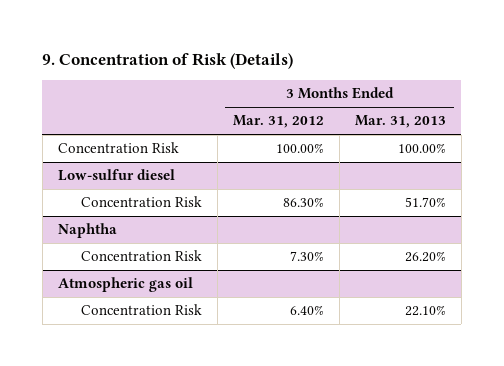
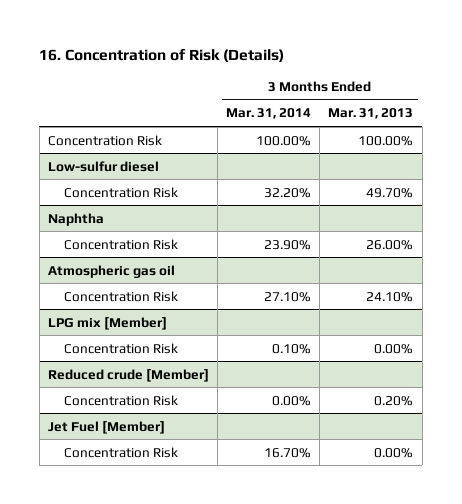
[42,52,294,69] 9. Concentration of Risk (Details) -> [39,49,285,63] 16. Concentration of Risk (Details)
[233,115,325,129] Mar. 31, 2012 -> none
none -> [226,108,312,120] Mar. 31, 2014
[404,197,446,208] 51.70% -> [366,187,414,198] 49.70%
[404,251,446,263] 26.20% -> [366,239,414,250] 26.00%
[404,305,446,317] 22.10% -> [366,291,414,302] 24.10%
none -> [48,316,168,330] LPG mix [Member]
none -> [64,342,179,354] Concentration Risk
none -> [48,368,210,382] Reduced crude [Member]
none -> [64,394,179,406] Concentration Risk
none -> [48,420,166,434] Jet Fuel [Member]
none -> [64,446,179,458] Concentration Risk

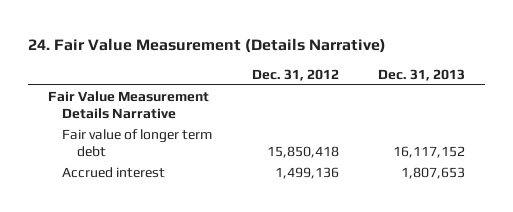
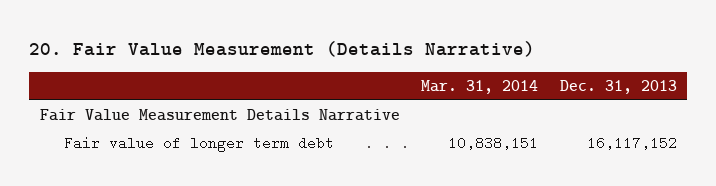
[28,37,387,53] 24. Fair Value Measurement (Details Narrative) -> [28,41,535,58] 20. Fair Value Measurement (Details Narrative)
[251,68,339,81] Dec. 31, 2012 -> none
none -> [421,80,539,95] Mar. 31, 2014
[62,167,166,179] Accrued interest -> none

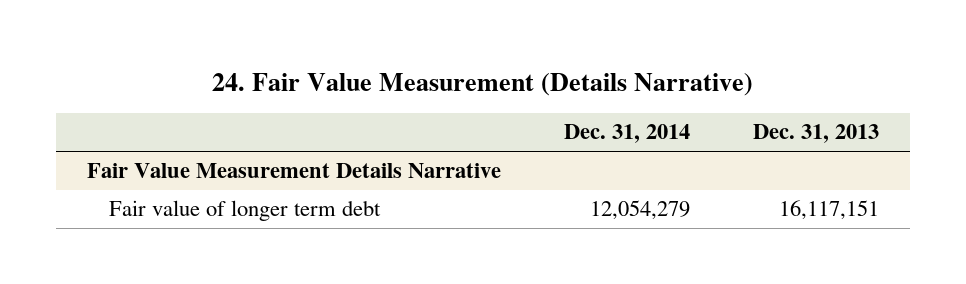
[28,41,535,58] 20. Fair Value Measurement (Details Narrative) -> [211,72,753,96] 24. Fair Value Measurement (Details Narrative)
[421,80,539,95] Mar. 31, 2014 -> none
none -> [563,124,690,144] Dec. 31, 2014
[586,135,677,150] 16,117,152 -> [778,200,879,221] 16,117,151

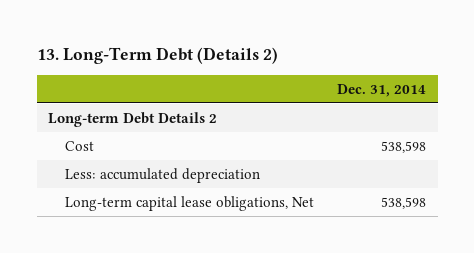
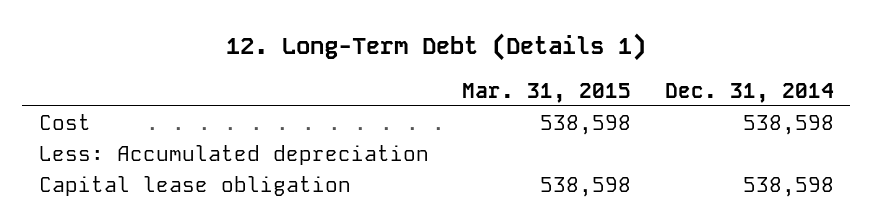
[36,46,278,64] 13. Long-Term Debt (Details 2) -> [226,33,647,62] 12. Long-Term Debt (Details 1)
none -> [462,82,632,103] Mar. 31, 2015
[48,111,218,127] Long-term Debt Details 2 -> none
[64,167,260,183] Less: accumulated depreciation -> [38,144,429,165] Less: Accumulated depreciation
[64,195,314,211] Long-term capital lease obligations, Net -> [38,175,351,196] Capital lease obligation

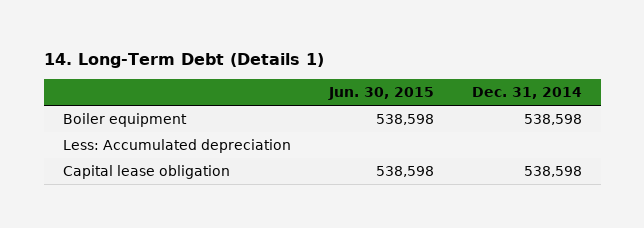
[226,33,647,62] 12. Long-Term Debt (Details 1) -> [43,52,324,68] 14. Long-Term Debt (Details 1)
[462,82,632,103] Mar. 31, 2015 -> none
none -> [327,86,434,100] Jun. 30, 2015
[38,113,91,130] Cost -> [62,113,187,128] Boiler equipment

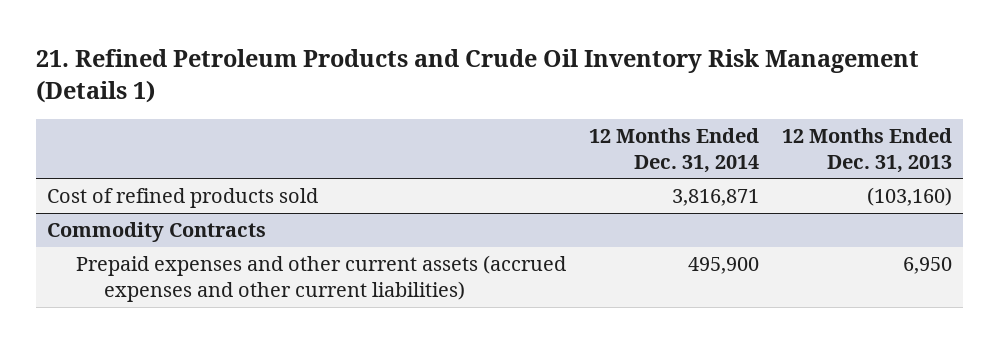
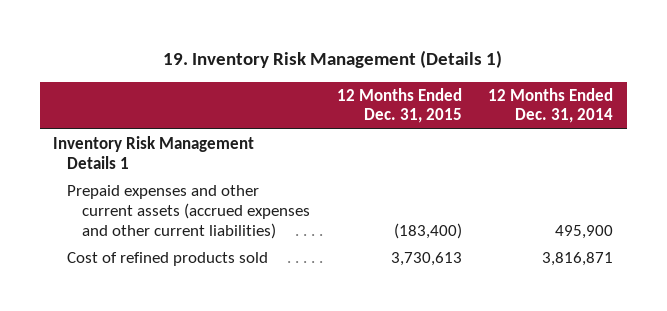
[35,49,919,103] 21. Refined Petroleum Products and Crude Oil Inventory Risk Management (Details 1) -> [163,50,503,69] 19. Inventory Risk Management (Details 1)
[781,127,952,173] 12 Months Ended Dec. 31, 2013 -> none
none -> [336,87,462,124] 12 Months Ended Dec. 31, 2015
[47,222,267,243] Commodity Contracts -> none
none -> [53,135,255,169] Inventory Risk Management Details 1
[47,188,319,209] Cost of refined products sold -> [67,251,269,266] Cost of refined products sold

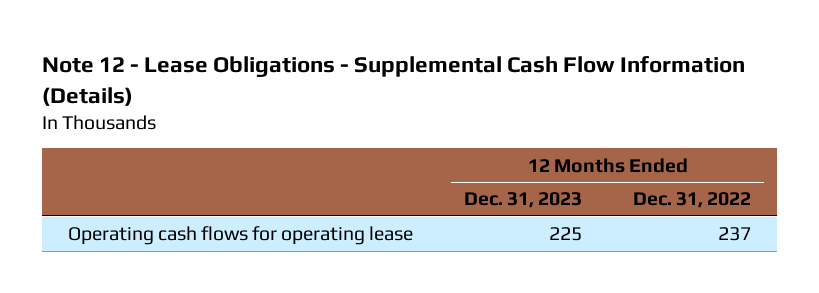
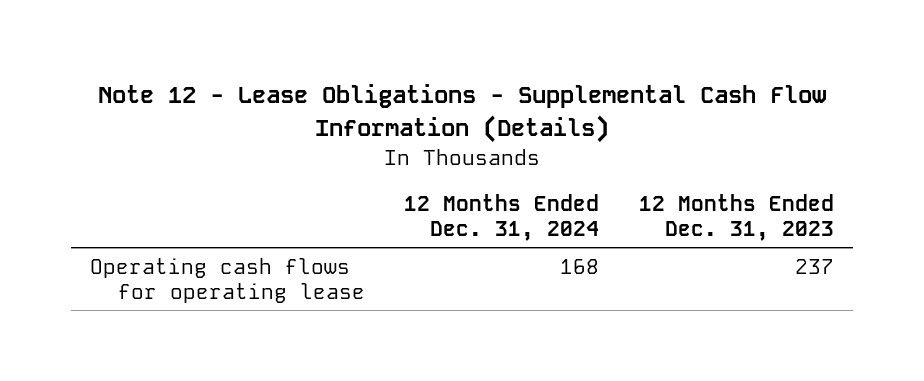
[633,192,752,209] Dec. 31, 2022 -> none
none -> [404,194,600,242] 12 Months Ended Dec. 31, 2024
[548,227,582,242] 225 -> [794,258,834,274] 237

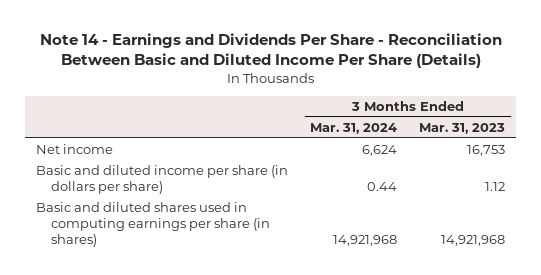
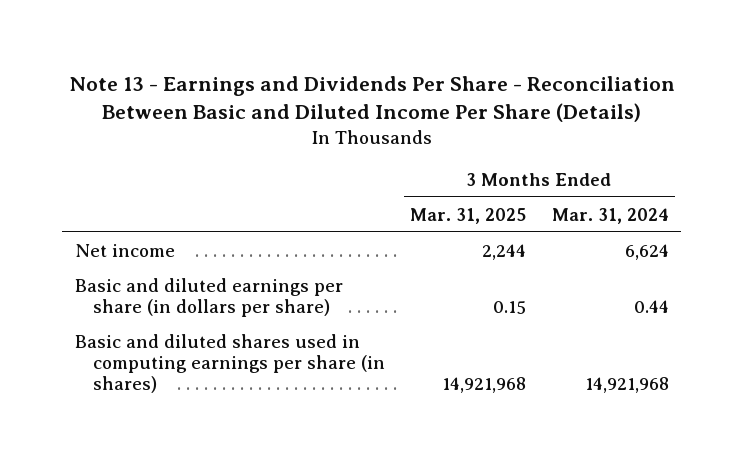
[39,33,502,69] Note 14 - Earnings and Dividends Per Share - Reconciliation Between Basic and Diluted Income Per Share (Details) -> [68,75,675,123] Note 13 - Earnings and Dividends Per Share - Reconciliation Between Basic and Diluted Income Per Share (Details)
[419,122,506,134] Mar. 31, 2023 -> none
none -> [410,207,527,224] Mar. 31, 2025
[36,165,289,195] Basic and diluted income per share (in dollars per share) -> [75,277,344,317] Basic and diluted earnings per share (in dollars per share)

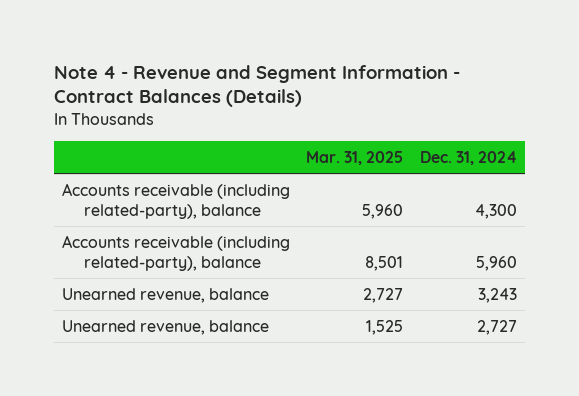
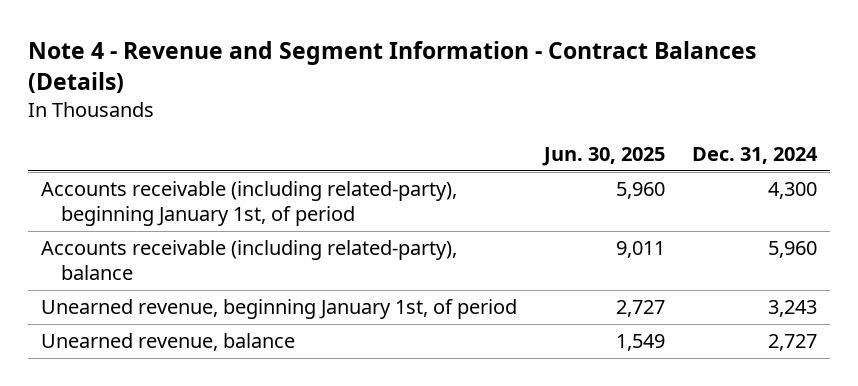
[306,150,404,165] Mar. 31, 2025 -> none
none -> [542,146,666,166] Jun. 30, 2025
[62,182,291,219] Accounts receivable (including related-party), balance -> [41,181,458,227] Accounts receivable (including related-party), beginning January 1st, of period
[62,287,270,303] Unearned revenue, balance -> [41,299,518,320] Unearned revenue, beginning January 1st, of period

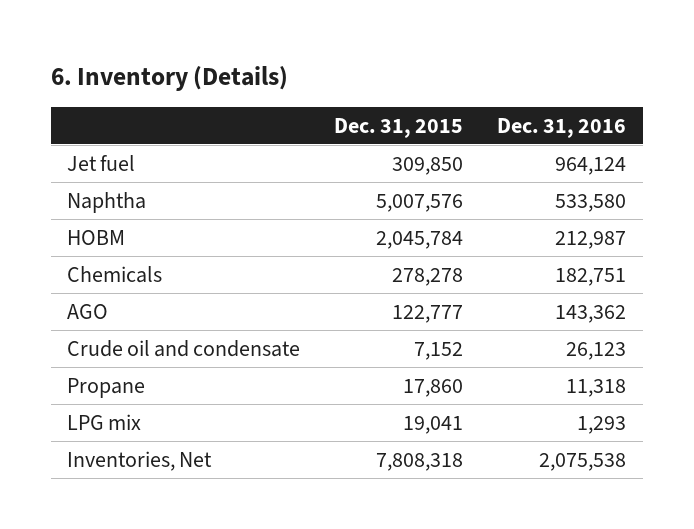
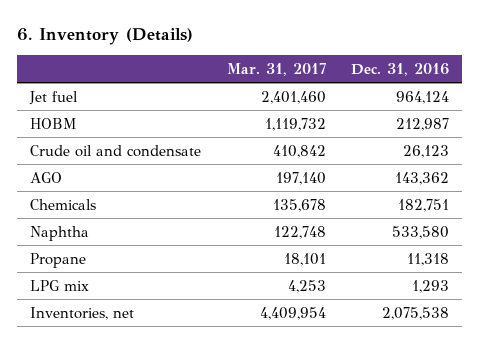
[334,117,464,138] Dec. 31, 2015 -> none
none -> [226,62,326,76] Mar. 31, 2017
[67,303,109,319] AGO -> [29,171,62,183] AGO
[67,265,163,283] Chemicals -> [29,198,96,210] Chemicals
[67,191,147,213] Naphtha -> [29,225,89,241] Naphtha
[67,450,213,471] Inventories, Net -> [29,306,134,320] Inventories, net

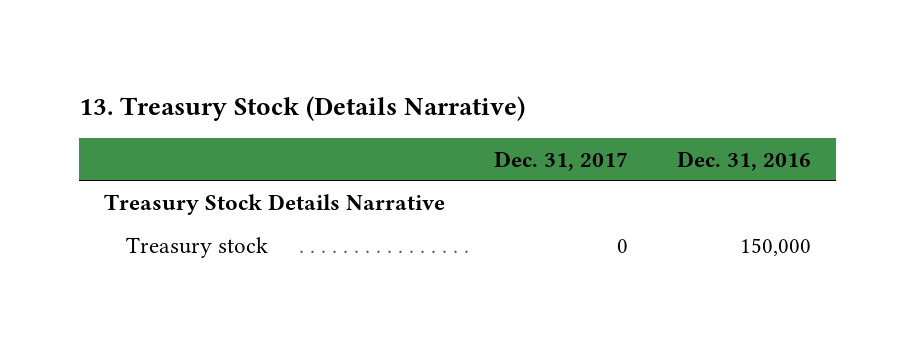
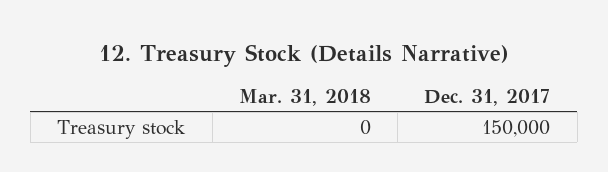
[78,95,525,121] 13. Treasury Stock (Details Narrative) -> [98,44,509,68] 12. Treasury Stock (Details Narrative)
[677,150,812,171] Dec. 31, 2016 -> none
none -> [238,88,371,106] Mar. 31, 2018
[103,193,445,215] Treasury Stock Details Narrative -> none
[616,238,628,253] 0 -> [482,119,551,137] 150,000

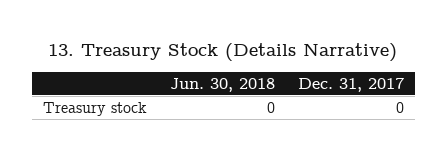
[98,44,509,68] 12. Treasury Stock (Details Narrative) -> [48,43,398,63] 13. Treasury Stock (Details Narrative)
[238,88,371,106] Mar. 31, 2018 -> none
none -> [169,77,275,92] Jun. 30, 2018
[482,119,551,137] 150,000 -> [395,101,404,113] 0

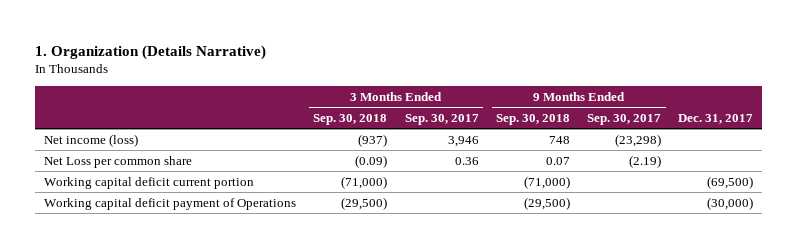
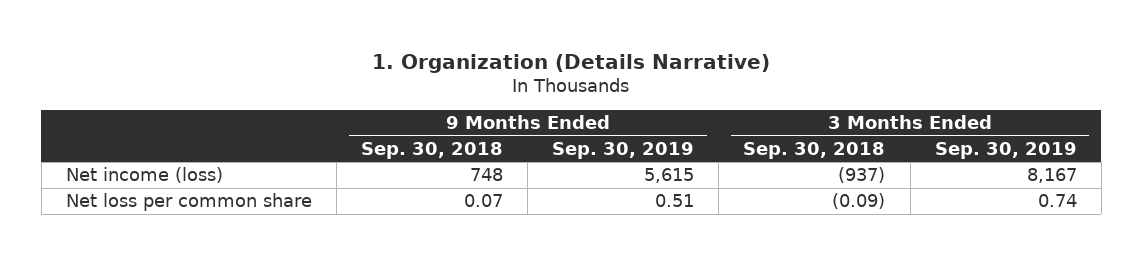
[404,114,479,126] Sep. 30, 2017 -> none
[587,114,662,126] Sep. 30, 2017 -> none
[678,114,754,125] Dec. 31, 2017 -> none
none -> [552,141,695,159] Sep. 30, 2019
none -> [934,141,1077,159] Sep. 30, 2019
[43,176,254,189] Working capital deficit current portion -> none
[43,197,296,210] Working capital deficit payment of Operations -> none
[43,155,192,168] Net Loss per common share -> [66,193,313,212] Net loss per common share

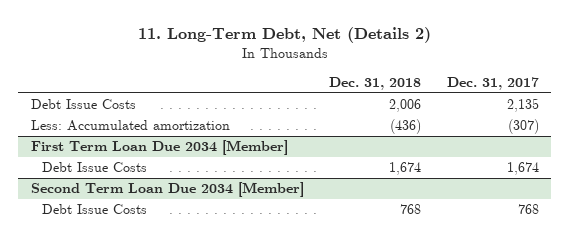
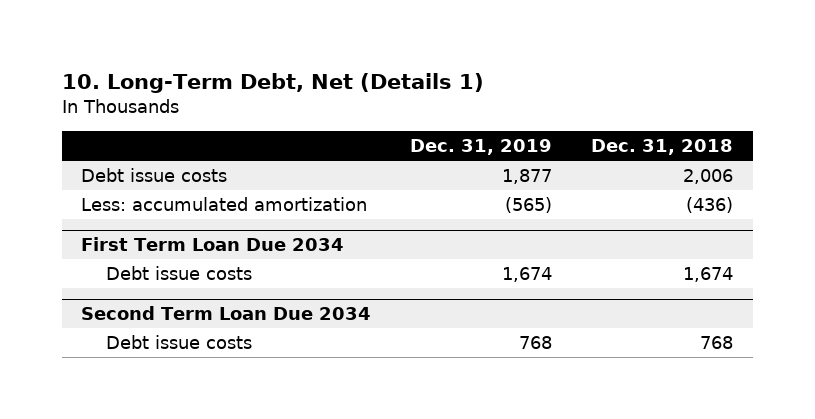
[137,27,431,44] 11. Long-Term Debt, Net (Details 2) -> [61,73,484,94] 10. Long-Term Debt, Net (Details 1)
[446,76,539,90] Dec. 31, 2017 -> none
none -> [410,139,553,156] Dec. 31, 2019
[30,99,136,110] Debt Issue Costs -> [81,168,228,183] Debt issue costs
[30,120,230,132] Less: Accumulated amortization -> [81,197,368,212] Less: accumulated amortization
[30,140,288,156] First Term Loan Due 2034 [Member] -> [81,237,345,252] First Term Loan Due 2034
[41,162,147,173] Debt Issue Costs -> [106,266,253,281] Debt issue costs
[30,182,304,198] Second Term Loan Due 2034 [Member] -> [81,306,372,321] Second Term Loan Due 2034
[41,204,147,215] Debt Issue Costs -> [106,335,253,350] Debt issue costs

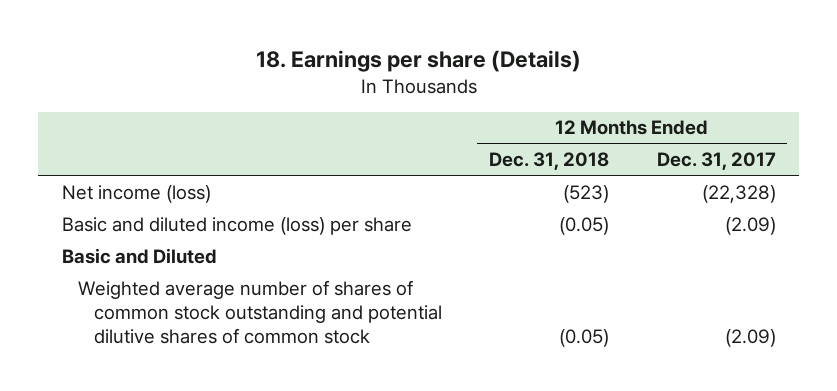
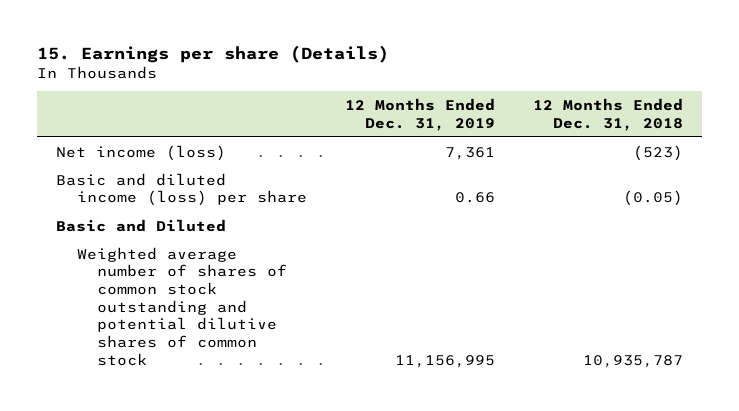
[255,50,581,73] 18. Earnings per share (Details) -> [37,44,390,63] 15. Earnings per share (Details)
[656,152,776,171] Dec. 31, 2017 -> none
none -> [344,98,495,131] 12 Months Ended Dec. 31, 2019
[559,329,610,348] (0.05) -> [582,354,683,368] 10,935,787

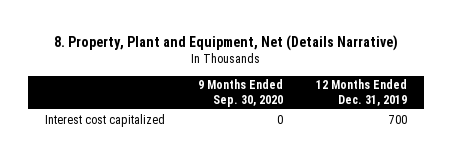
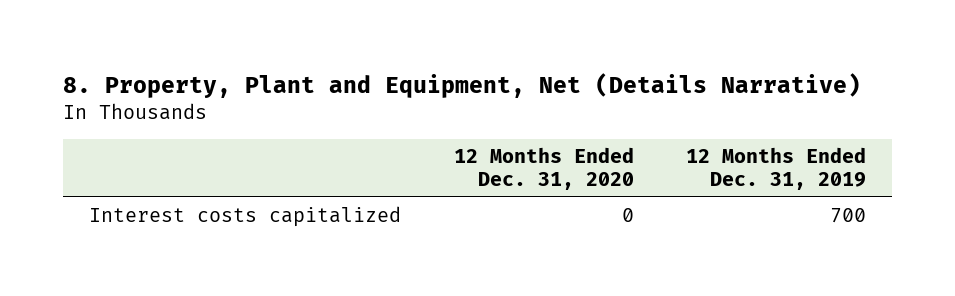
[197,79,283,107] 9 Months Ended Sep. 30, 2020 -> none
none -> [453,147,634,190] 12 Months Ended Dec. 31, 2020
[44,113,165,127] Interest cost capitalized -> [89,206,402,228] Interest costs capitalized

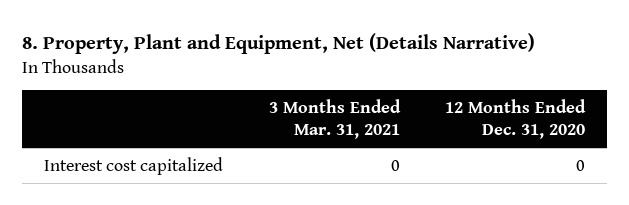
[685,147,866,190] 12 Months Ended Dec. 31, 2019 -> none
none -> [268,99,401,139] 3 Months Ended Mar. 31, 2021
[89,206,402,228] Interest costs capitalized -> [44,157,224,176] Interest cost capitalized

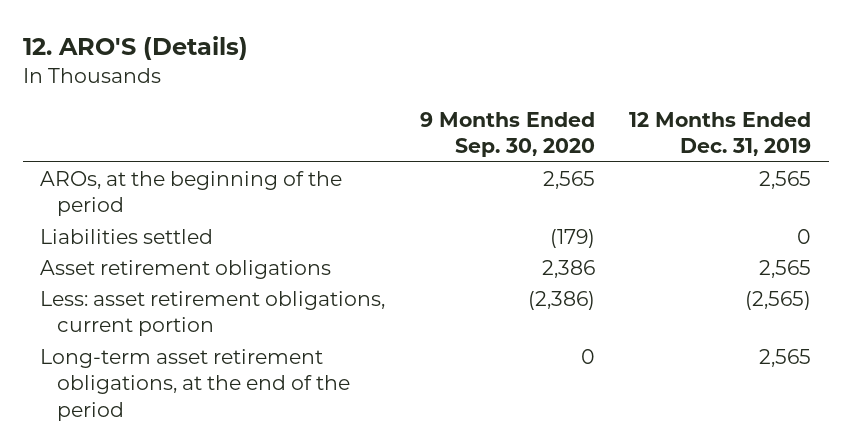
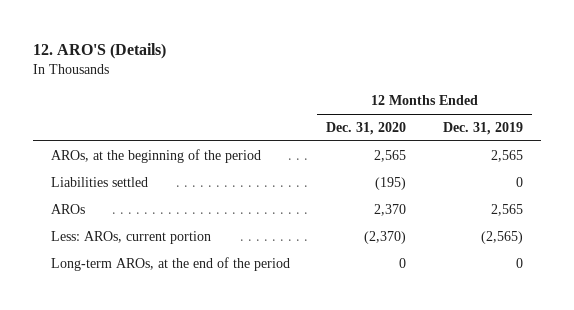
[419,111,595,158] 9 Months Ended Sep. 30, 2020 -> none
none -> [326,121,407,135] Dec. 31, 2020
[40,259,332,279] Asset retirement obligations -> [50,203,85,214] AROs
[40,290,386,337] Less: asset retirement obligations, current portion -> [50,230,211,244] Less: AROs, current portion
[40,348,350,421] Long-term asset retirement obligations, at the end of the period -> [50,256,290,271] Long-term AROs, at the end of the period
[759,348,812,367] 2,565 -> [515,257,523,268] 0

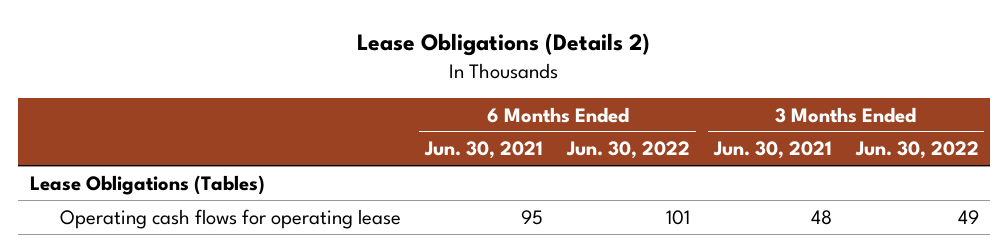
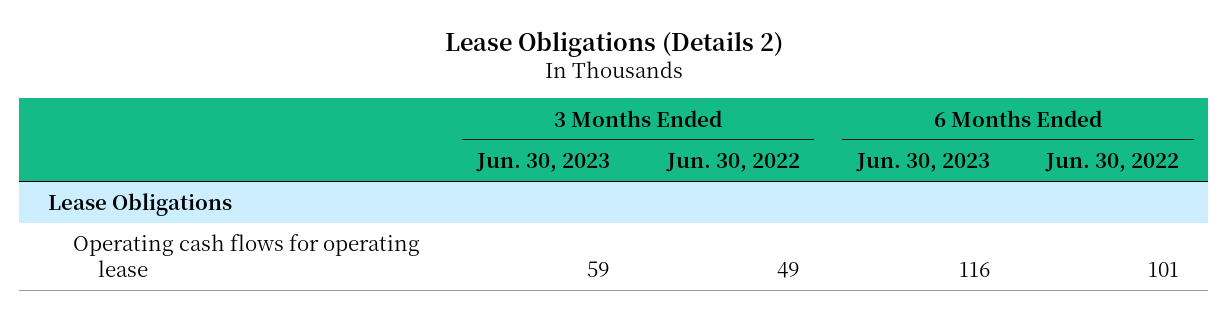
[424,141,544,160] Jun. 30, 2021 -> none
[712,141,832,160] Jun. 30, 2021 -> none
none -> [475,152,610,172] Jun. 30, 2023
none -> [855,152,990,172] Jun. 30, 2023
[29,174,265,195] Lease Obligations (Tables) -> [47,193,232,217] Lease Obligations

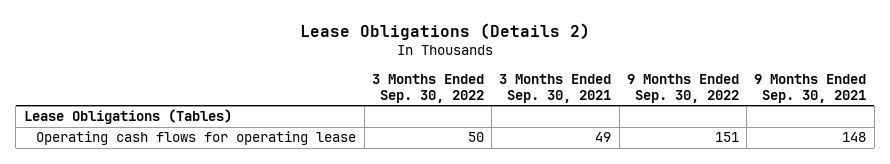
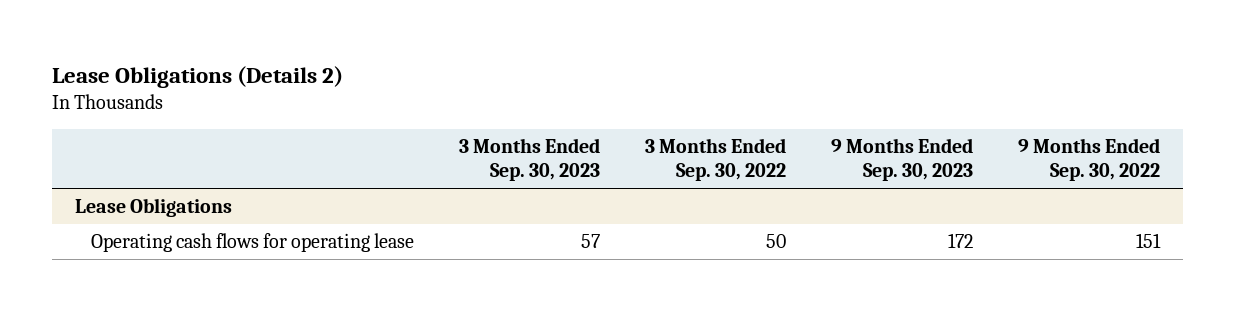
[499,73,612,103] 3 Months Ended Sep. 30, 2021 -> none
[754,73,867,103] 9 Months Ended Sep. 30, 2021 -> none
none -> [458,138,600,182] 3 Months Ended Sep. 30, 2023
none -> [831,138,974,182] 9 Months Ended Sep. 30, 2023
[23,109,232,125] Lease Obligations (Tables) -> [74,198,232,218] Lease Obligations

